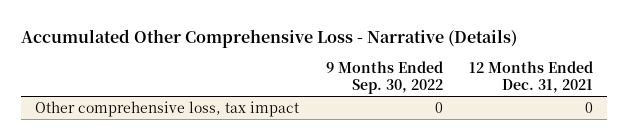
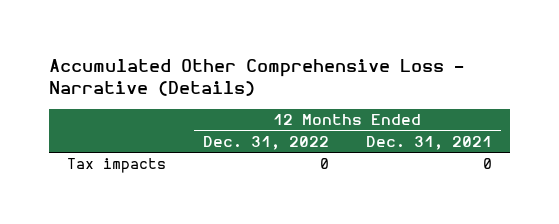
[325,61,443,94] 9 Months Ended Sep. 30, 2022 -> none
none -> [203,135,330,150] Dec. 31, 2022
[34,101,299,118] Other comprehensive loss, tax impact -> [67,158,167,174] Tax impacts

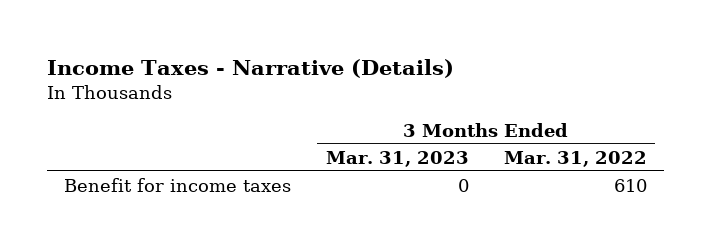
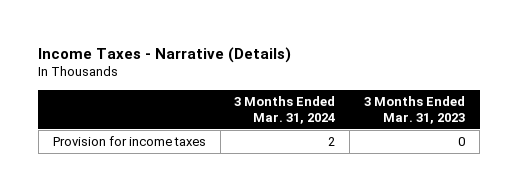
[503,151,647,168] Mar. 31, 2022 -> none
none -> [234,96,336,124] 3 Months Ended Mar. 31, 2024
[64,178,292,193] Benefit for income taxes -> [52,136,206,147] Provision for income taxes

